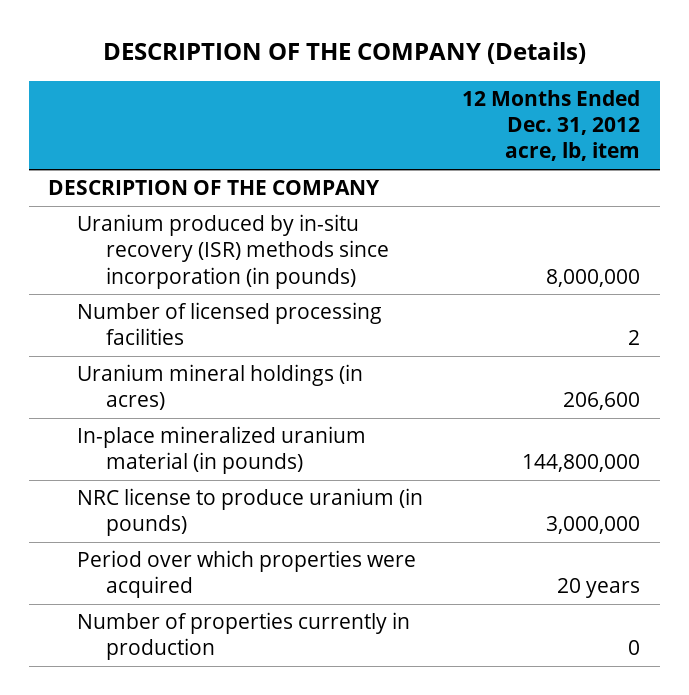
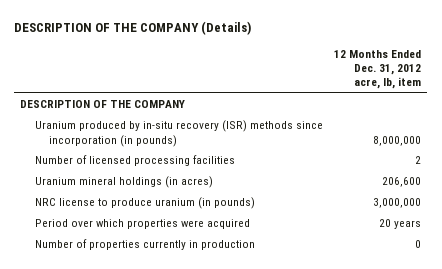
[77,426,367,475] In-place mineralized uranium material (in pounds) -> none

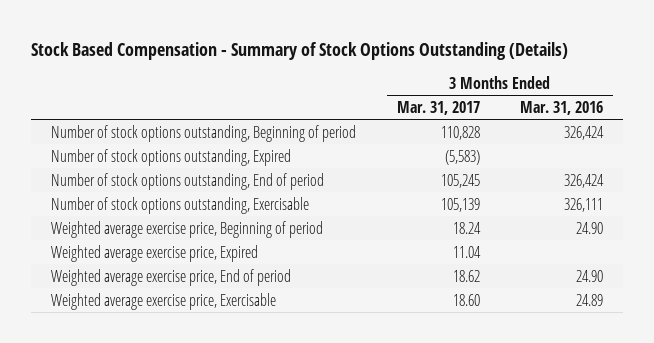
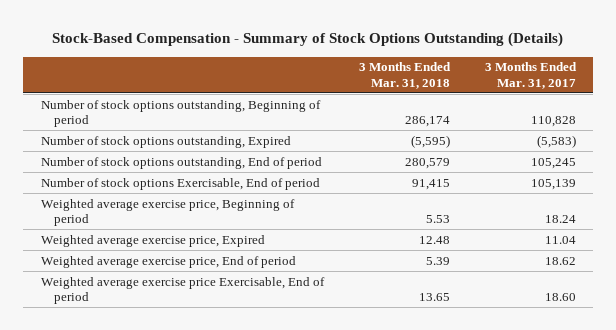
[31,41,569,60] Stock Based Compensation - Summary of Stock Options Outstanding (Details) -> [52,32,564,48] Stock-Based Compensation - Summary of Stock Options Outstanding (Details)
[519,100,603,115] Mar. 31, 2016 -> none
none -> [358,62,451,89] 3 Months Ended Mar. 31, 2018
[51,196,310,214] Number of stock options outstanding, Exercisable -> [40,177,320,190] Number of stock options Exercisable, End of period
[51,292,277,310] Weighted average exercise price, Exercisable -> [40,276,325,305] Weighted average exercise price Exercisable, End of period

